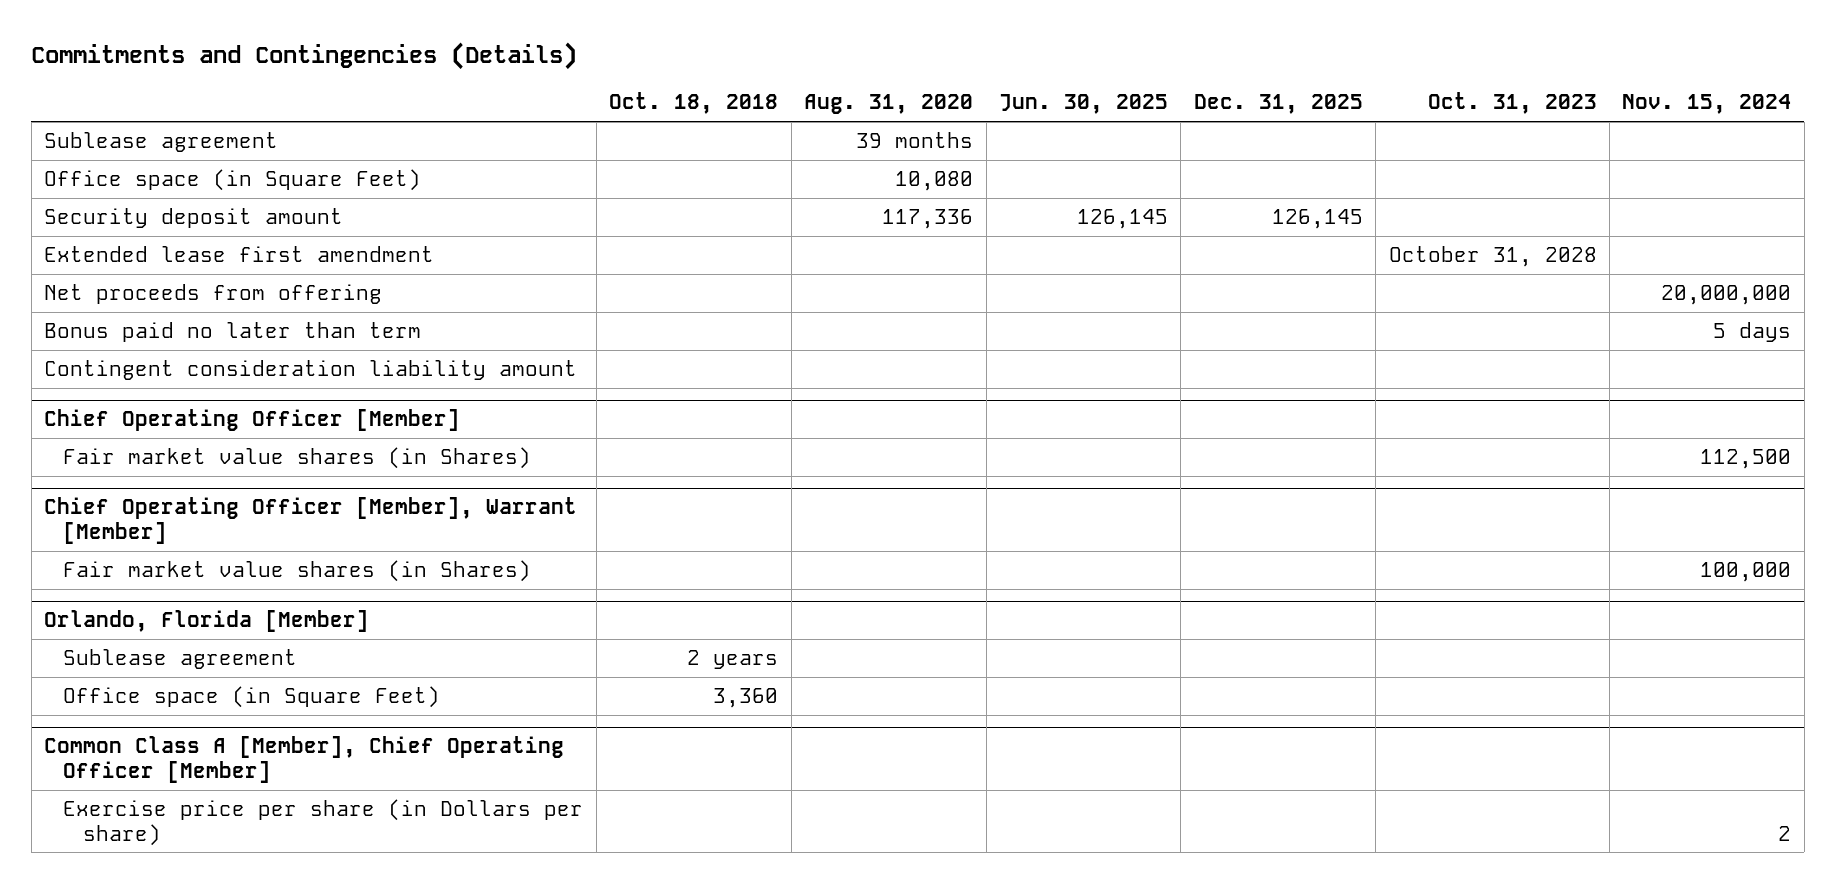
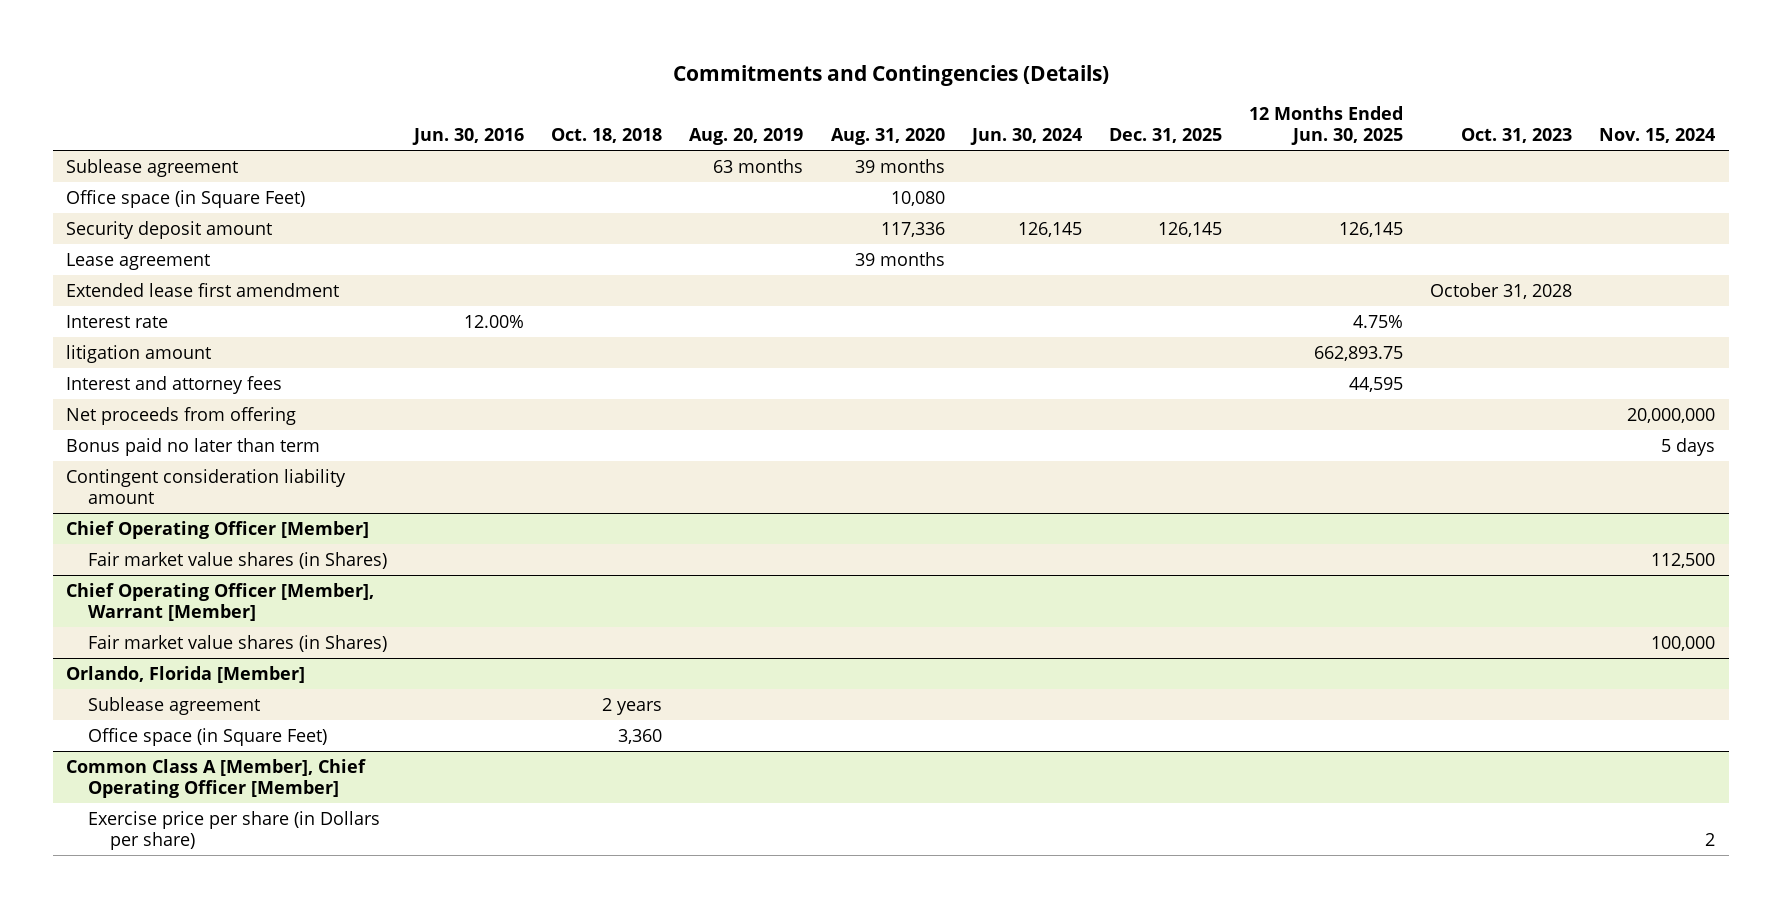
[998,94,1168,115] Jun. 30, 2025 -> none
none -> [412,128,525,146] Jun. 30, 2016
none -> [689,128,804,146] Aug. 20, 2019
none -> [969,128,1082,146] Jun. 30, 2024
none -> [1248,106,1403,146] 12 Months Ended Jun. 30, 2025
none -> [66,252,211,270] Lease agreement
none -> [66,314,169,328] Interest rate
none -> [66,344,212,363] litigation amount
none -> [66,375,283,394] Interest and attorney fees

